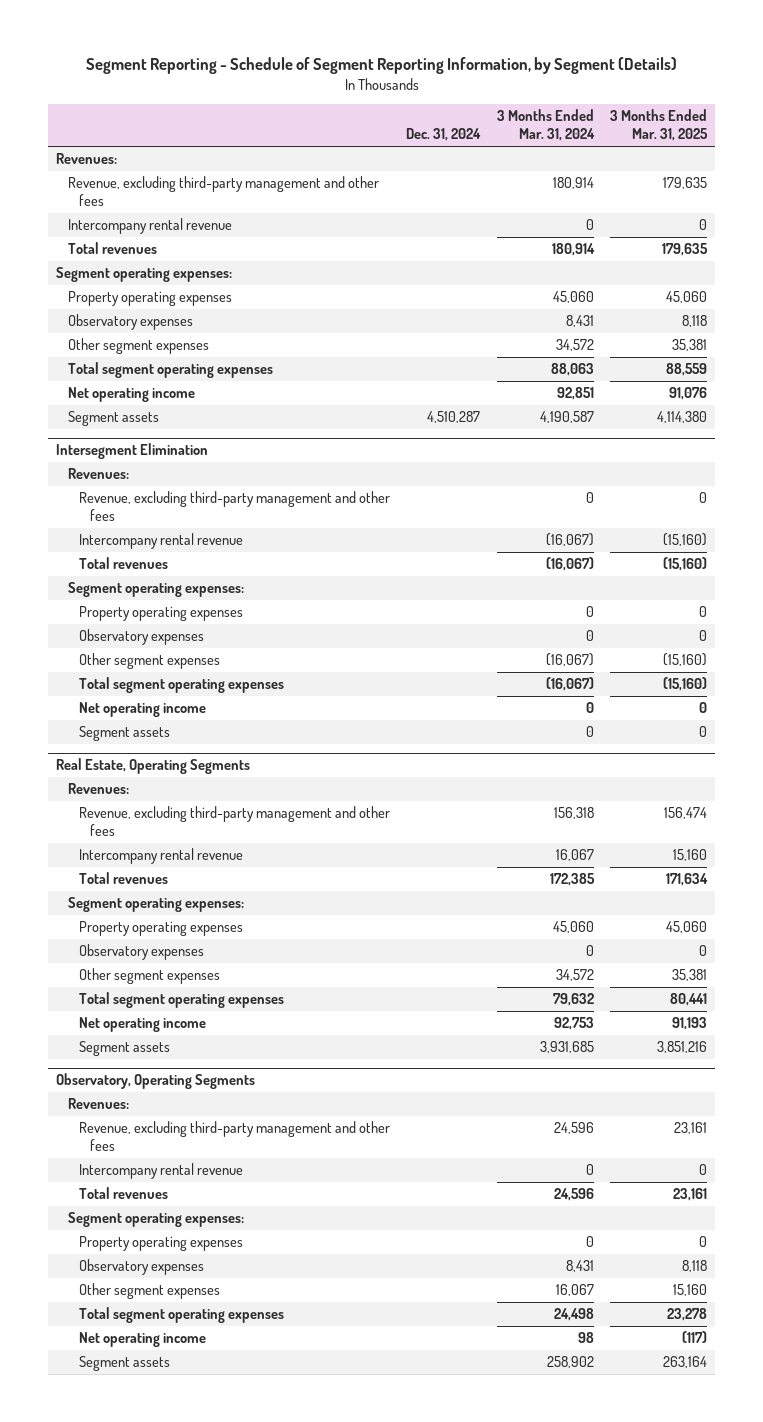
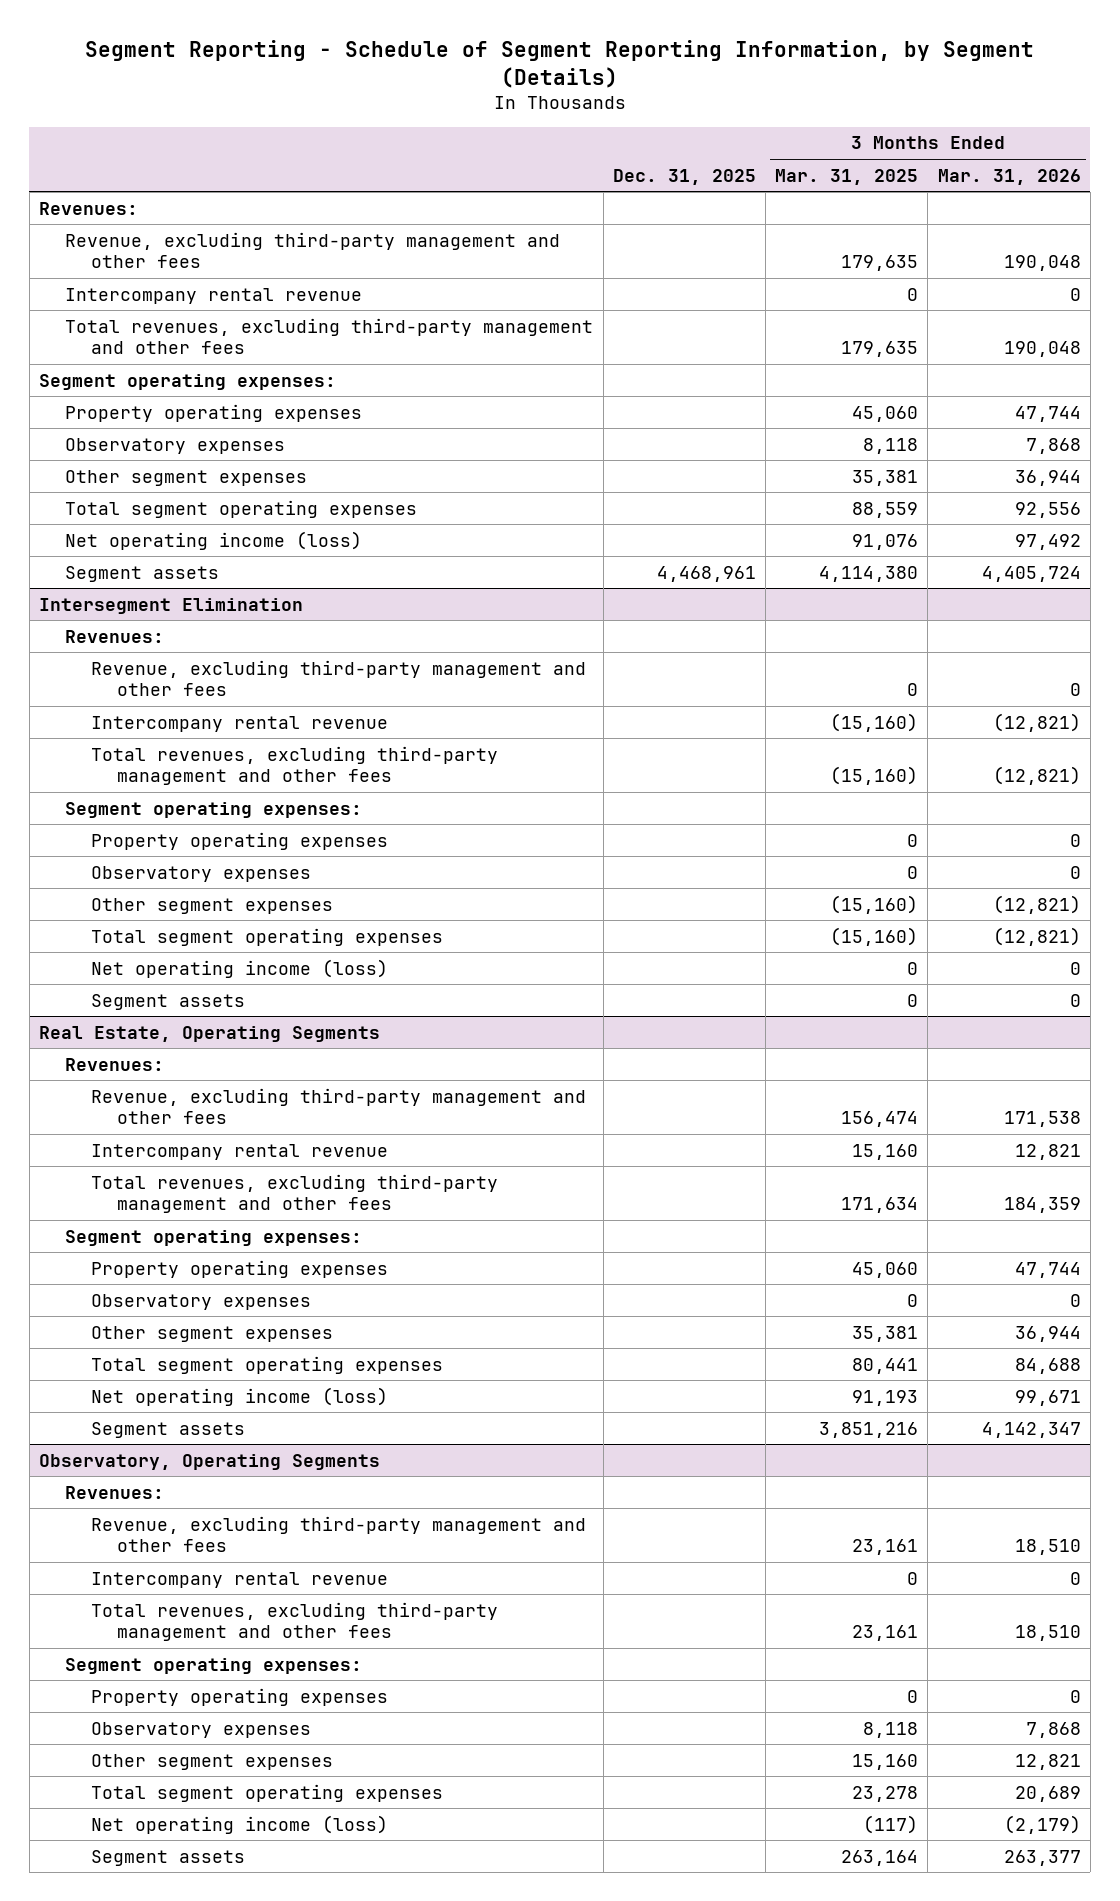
[406,128,482,142] Dec. 31, 2024 -> none
[496,109,595,142] 3 Months Ended Mar. 31, 2024 -> none
none -> [612,168,756,185] Dec. 31, 2025
none -> [937,168,1081,185] Mar. 31, 2026
[67,242,157,255] Total revenues -> [65,317,594,355] Total revenues, excluding third-party management and other fees
[67,387,195,403] Net operating income -> [65,530,363,550] Net operating income (loss)
[78,557,168,570] Total revenues -> [91,745,499,786] Total revenues, excluding third-party management and other fees
[78,702,206,718] Net operating income -> [91,958,389,978] Net operating income (loss)
[78,872,168,885] Total revenues -> [91,1173,499,1214] Total revenues, excluding third-party management and other fees
[78,1017,206,1033] Net operating income -> [91,1386,389,1406] Net operating income (loss)
[78,1187,168,1200] Total revenues -> [91,1601,499,1642] Total revenues, excluding third-party management and other fees
[78,1332,206,1348] Net operating income -> [91,1814,389,1834] Net operating income (loss)

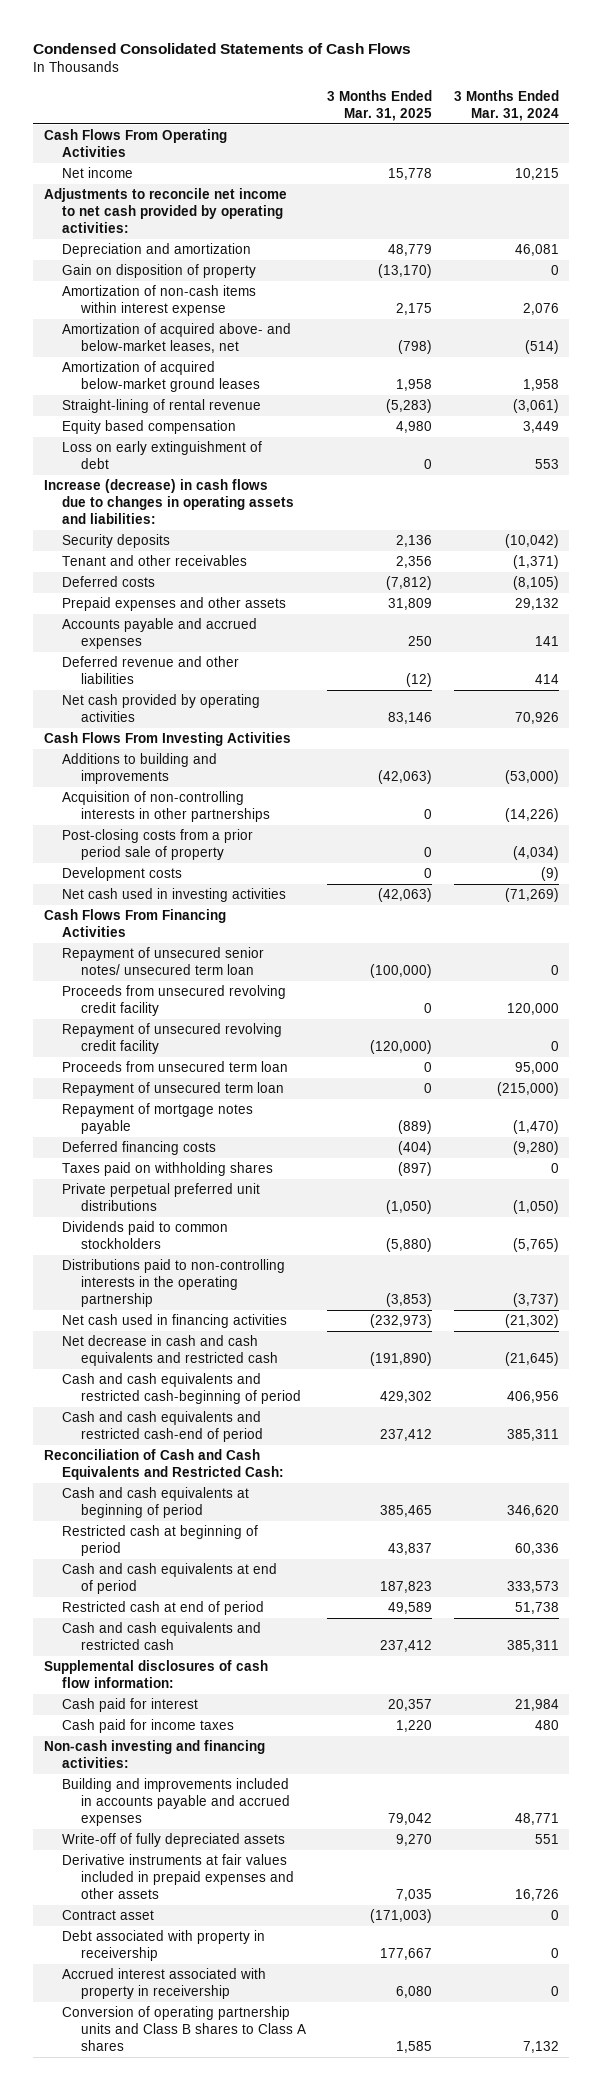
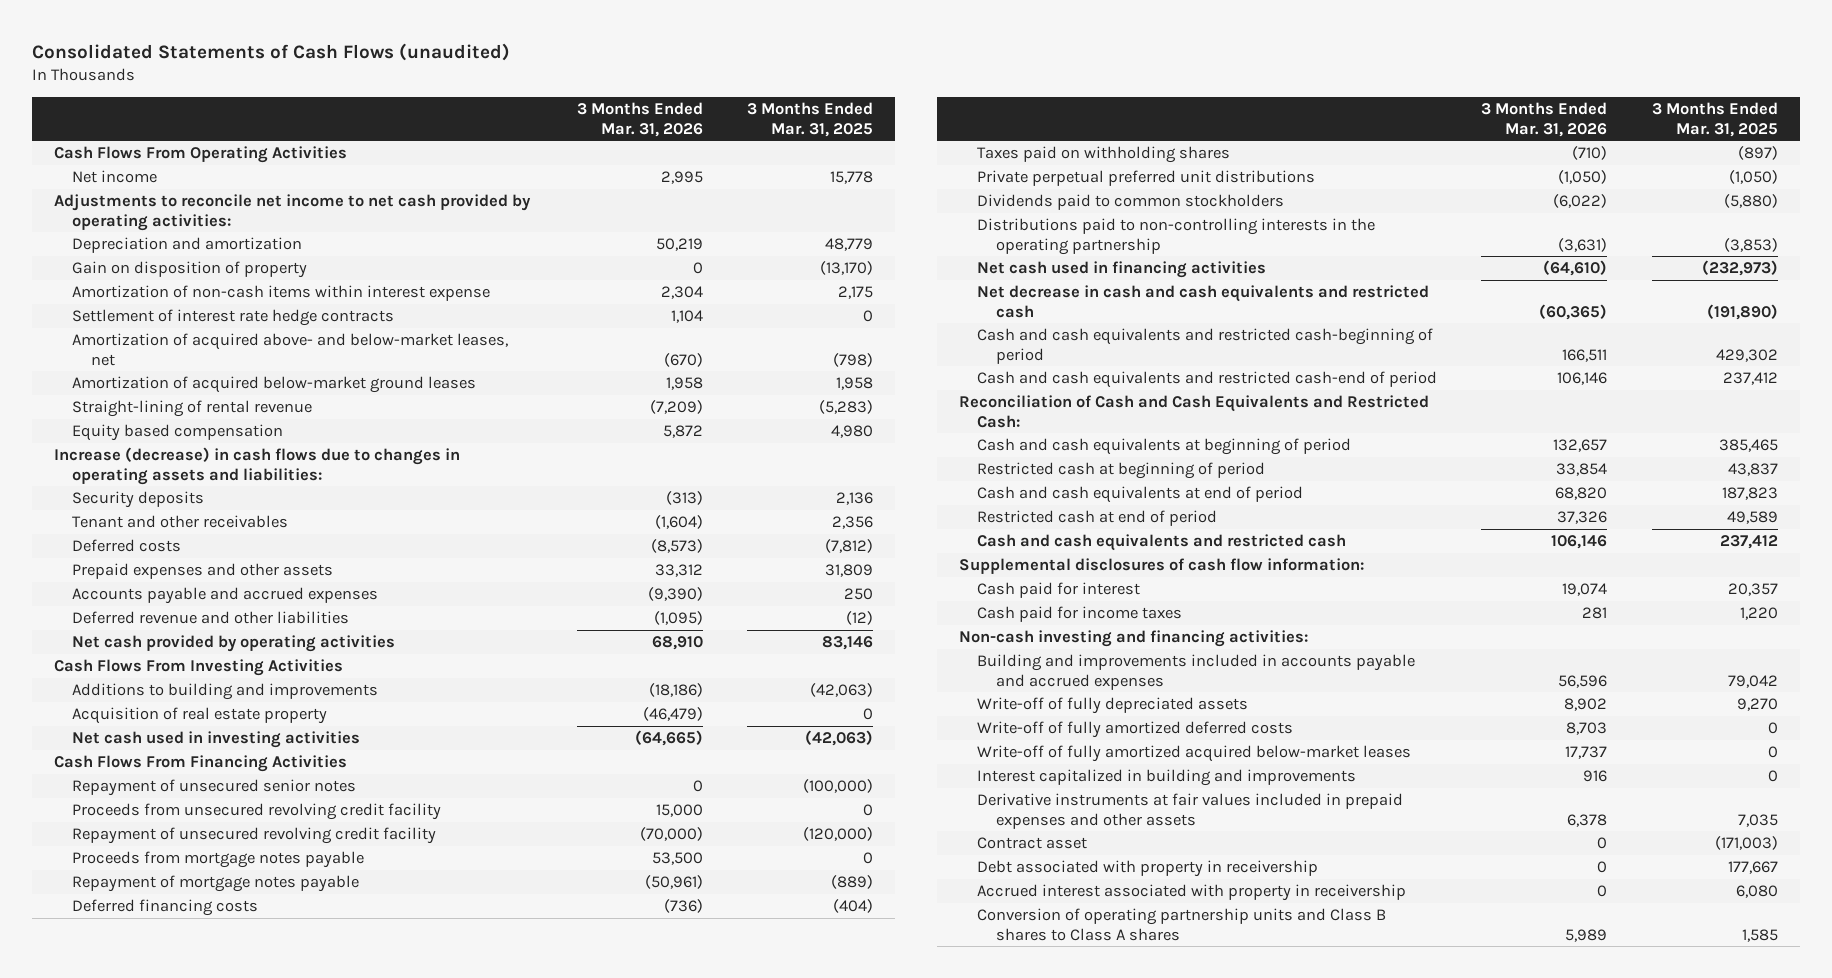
[33,43,412,55] Condensed Consolidated Statements of Cash Flows -> [31,42,510,61] Consolidated Statements of Cash Flows (unaudited)
[453,89,559,121] 3 Months Ended Mar. 31, 2024 -> none
none -> [576,102,703,137] 3 Months Ended Mar. 31, 2026
none -> [72,309,395,327] Settlement of interest rate hedge contracts
[62,441,263,469] Loss on early extinguishment of debt -> none
[62,791,270,822] Acquisition of non-controlling interests in other partnerships -> none
[62,829,254,860] Post-closing costs from a prior period sale of property -> none
[62,867,183,882] Development costs -> none
none -> [72,707,328,725] Acquisition of real estate property
[62,947,265,975] Repayment of unsecured senior notes/ unsecured term loan -> [72,779,357,797] Repayment of unsecured senior notes
[62,1061,289,1073] Proceeds from unsecured term loan -> none
[62,1082,285,1097] Repayment of unsecured term loan -> none
none -> [72,851,365,869] Proceeds from mortgage notes payable
none -> [977,721,1294,739] Write-off of fully amortized deferred costs
none -> [977,745,1412,763] Write-off of fully amortized acquired below-market leases
none -> [977,769,1357,787] Interest capitalized in building and improvements

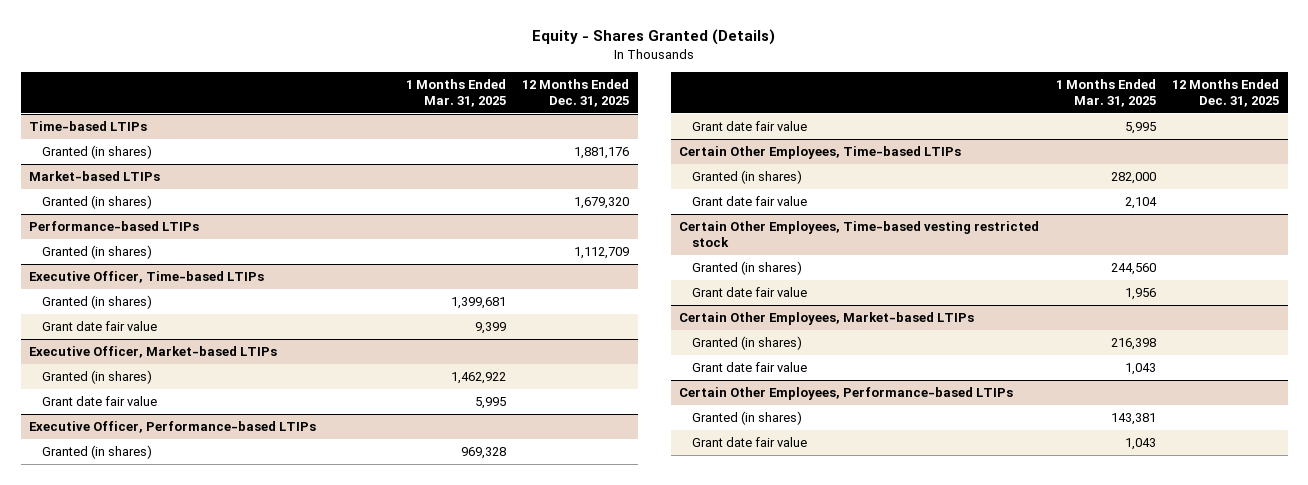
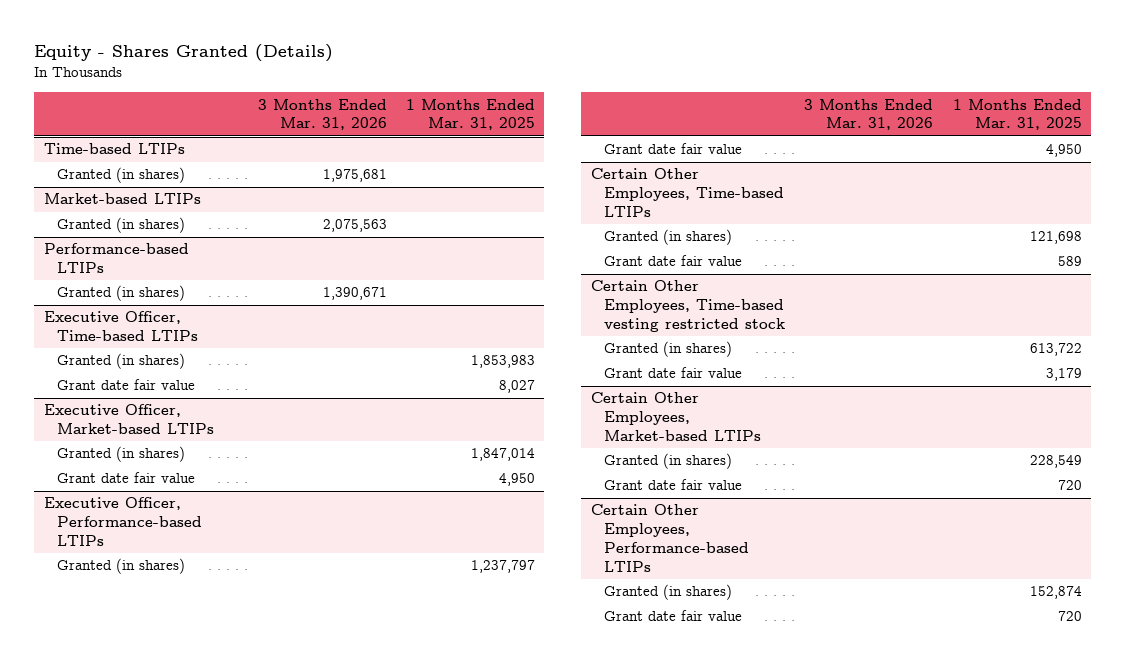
[522,79,630,108] 12 Months Ended Dec. 31, 2025 -> none
none -> [257,98,387,131] 3 Months Ended Mar. 31, 2026
[450,297,506,310] 1,399,681 -> [470,355,535,369] 1,853,983
[474,322,506,335] 9,399 -> [498,380,535,394] 8,027
[450,372,506,385] 1,462,922 -> [470,448,535,462] 1,847,014
[474,397,506,410] 5,995 -> [498,473,535,487] 4,950
[460,447,506,460] 969,328 -> [470,560,535,574] 1,237,797
[1124,122,1156,135] 5,995 -> [1045,144,1082,158] 4,950
[1110,172,1156,185] 282,000 -> [1029,231,1082,245] 121,698
[1124,197,1157,210] 2,104 -> [1057,256,1082,267] 589
[1110,263,1156,276] 244,560 -> [1029,343,1082,357] 613,722
[1124,288,1156,301] 1,956 -> [1045,368,1082,382] 3,179
[1110,338,1156,351] 216,398 -> [1029,455,1082,469] 228,549
[1124,363,1156,376] 1,043 -> [1057,480,1082,491] 720
[1110,413,1156,426] 143,381 -> [1029,586,1082,600] 152,874
[1124,438,1156,451] 1,043 -> [1057,611,1082,622] 720

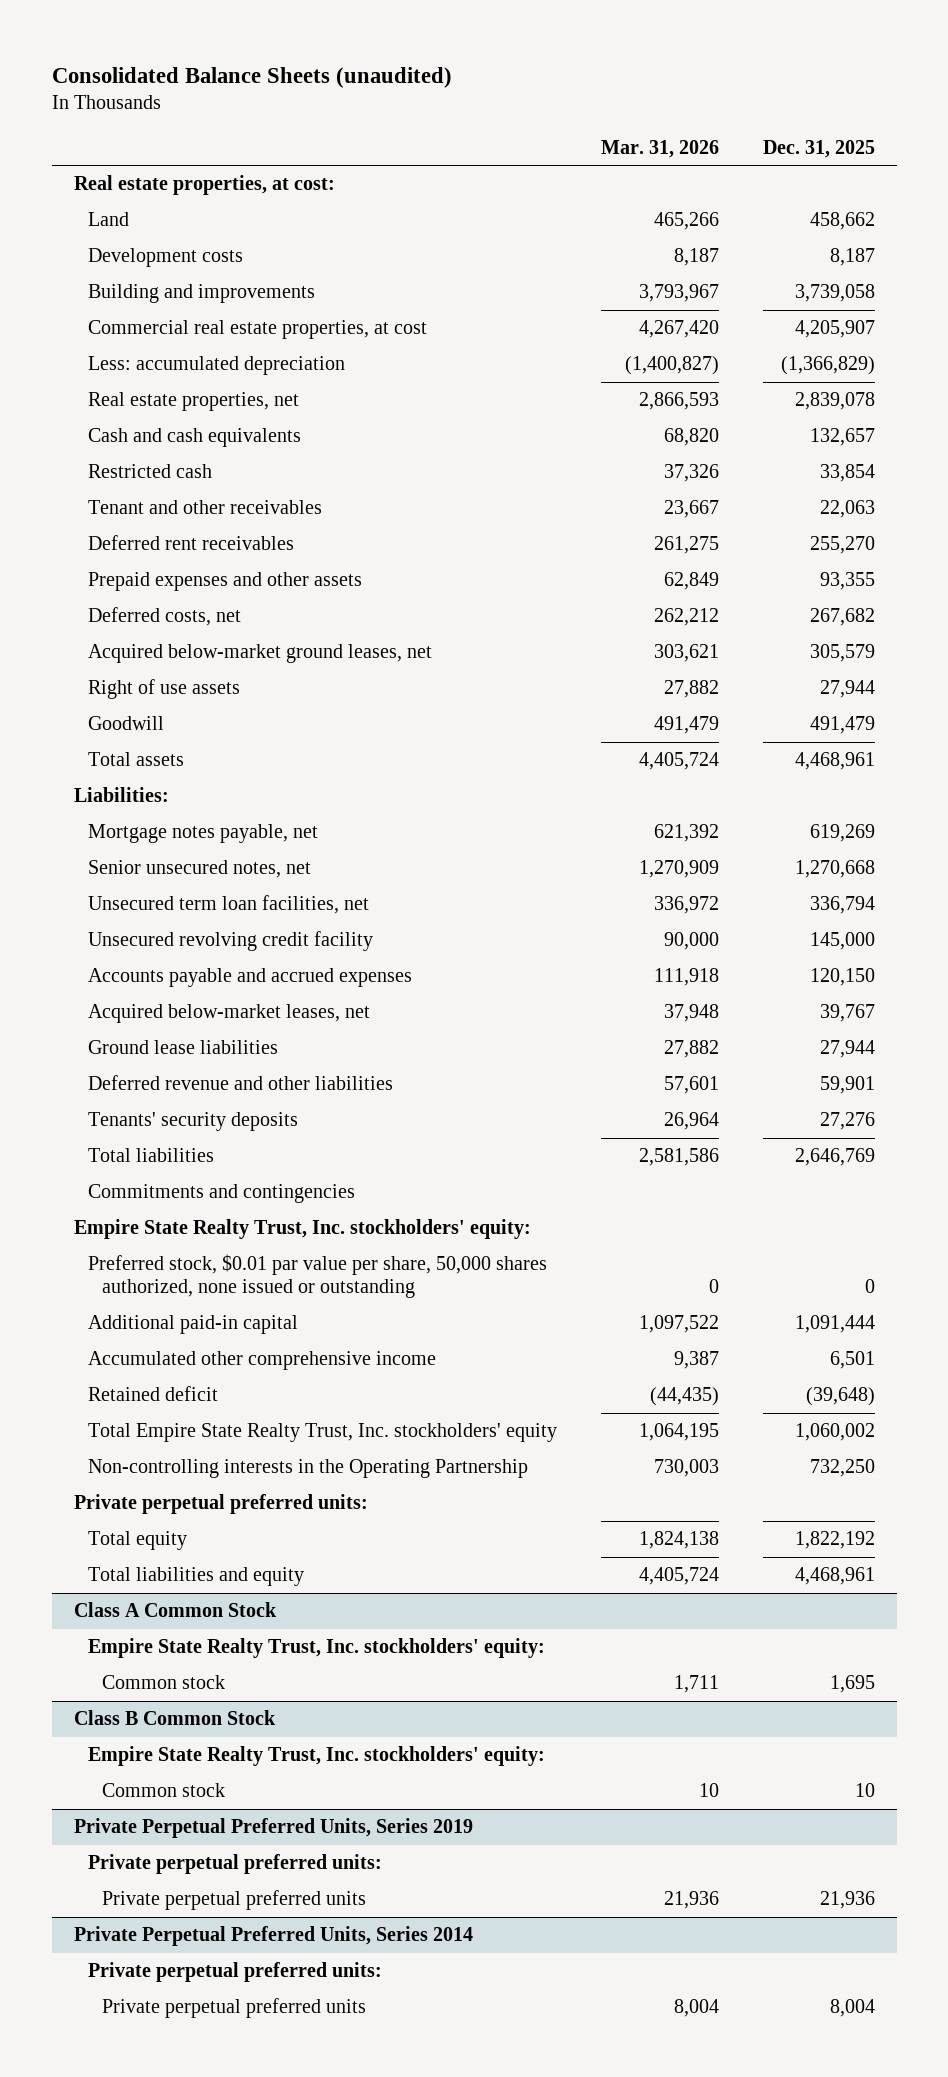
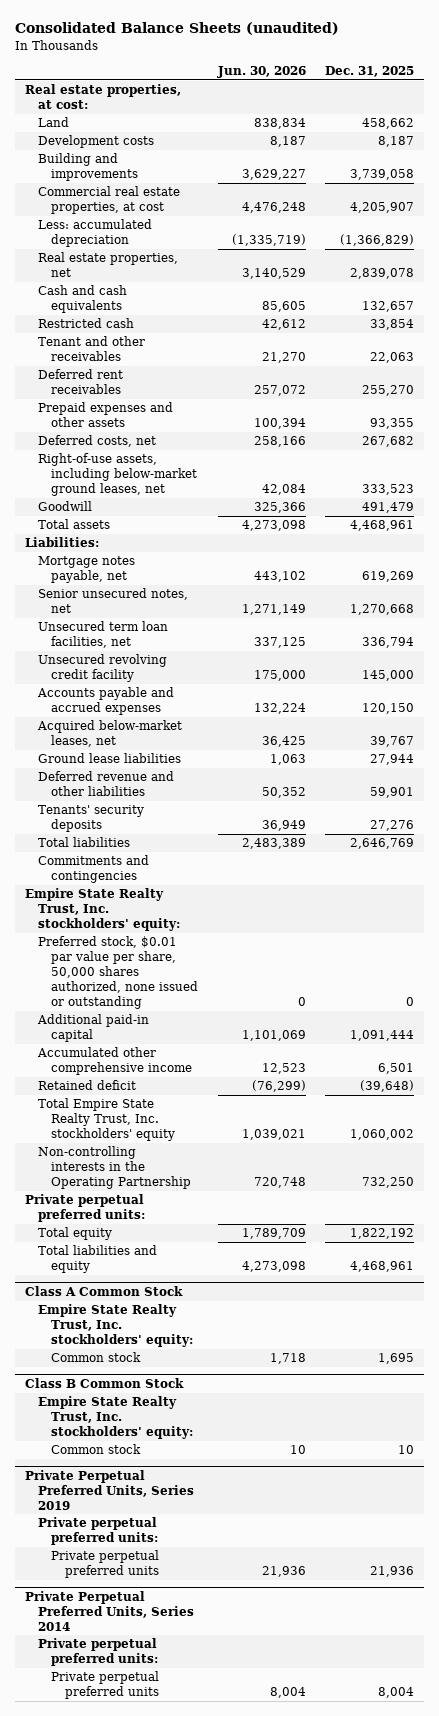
[600,139,719,158] Mar. 31, 2026 -> none
none -> [216,65,306,78] Jun. 30, 2026
[87,644,432,664] Acquired below-market ground leases, net -> none
[87,679,240,700] Right of use assets -> [38,453,198,497] Right-of-use assets, including below-market ground leases, net
[819,680,875,699] 27,944 -> [362,484,415,496] 333,523

